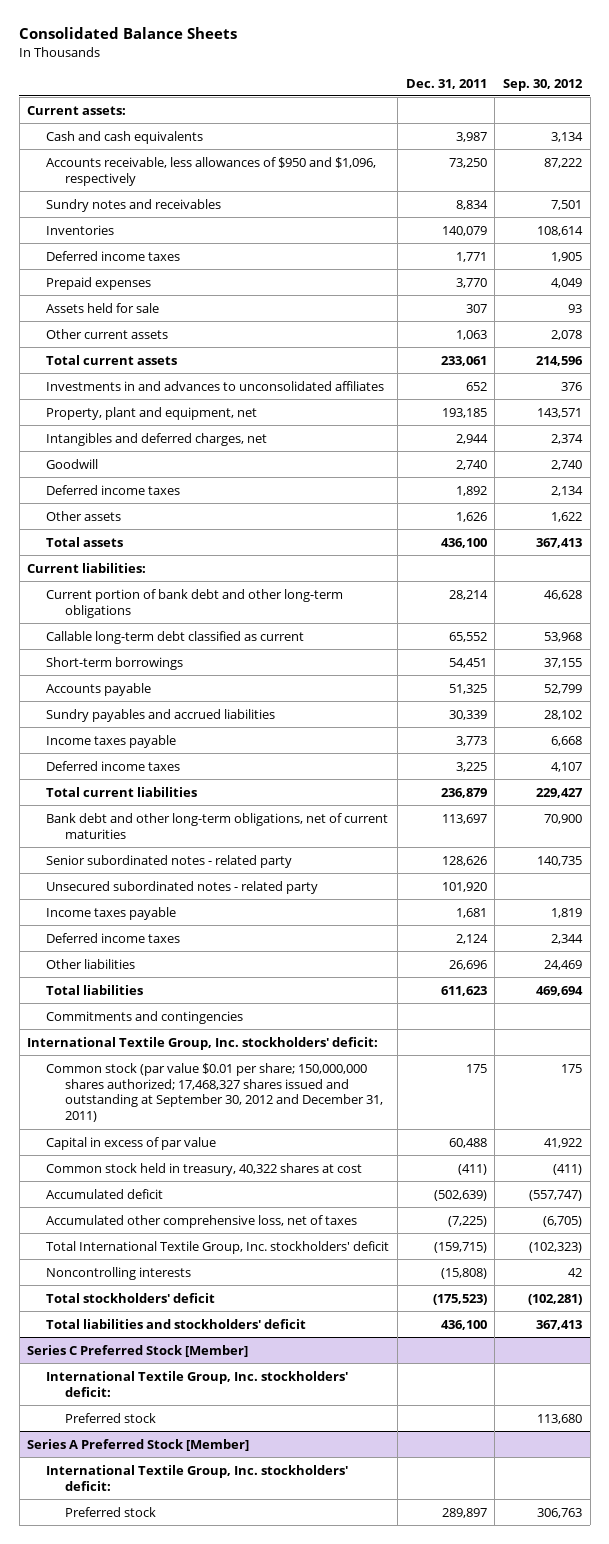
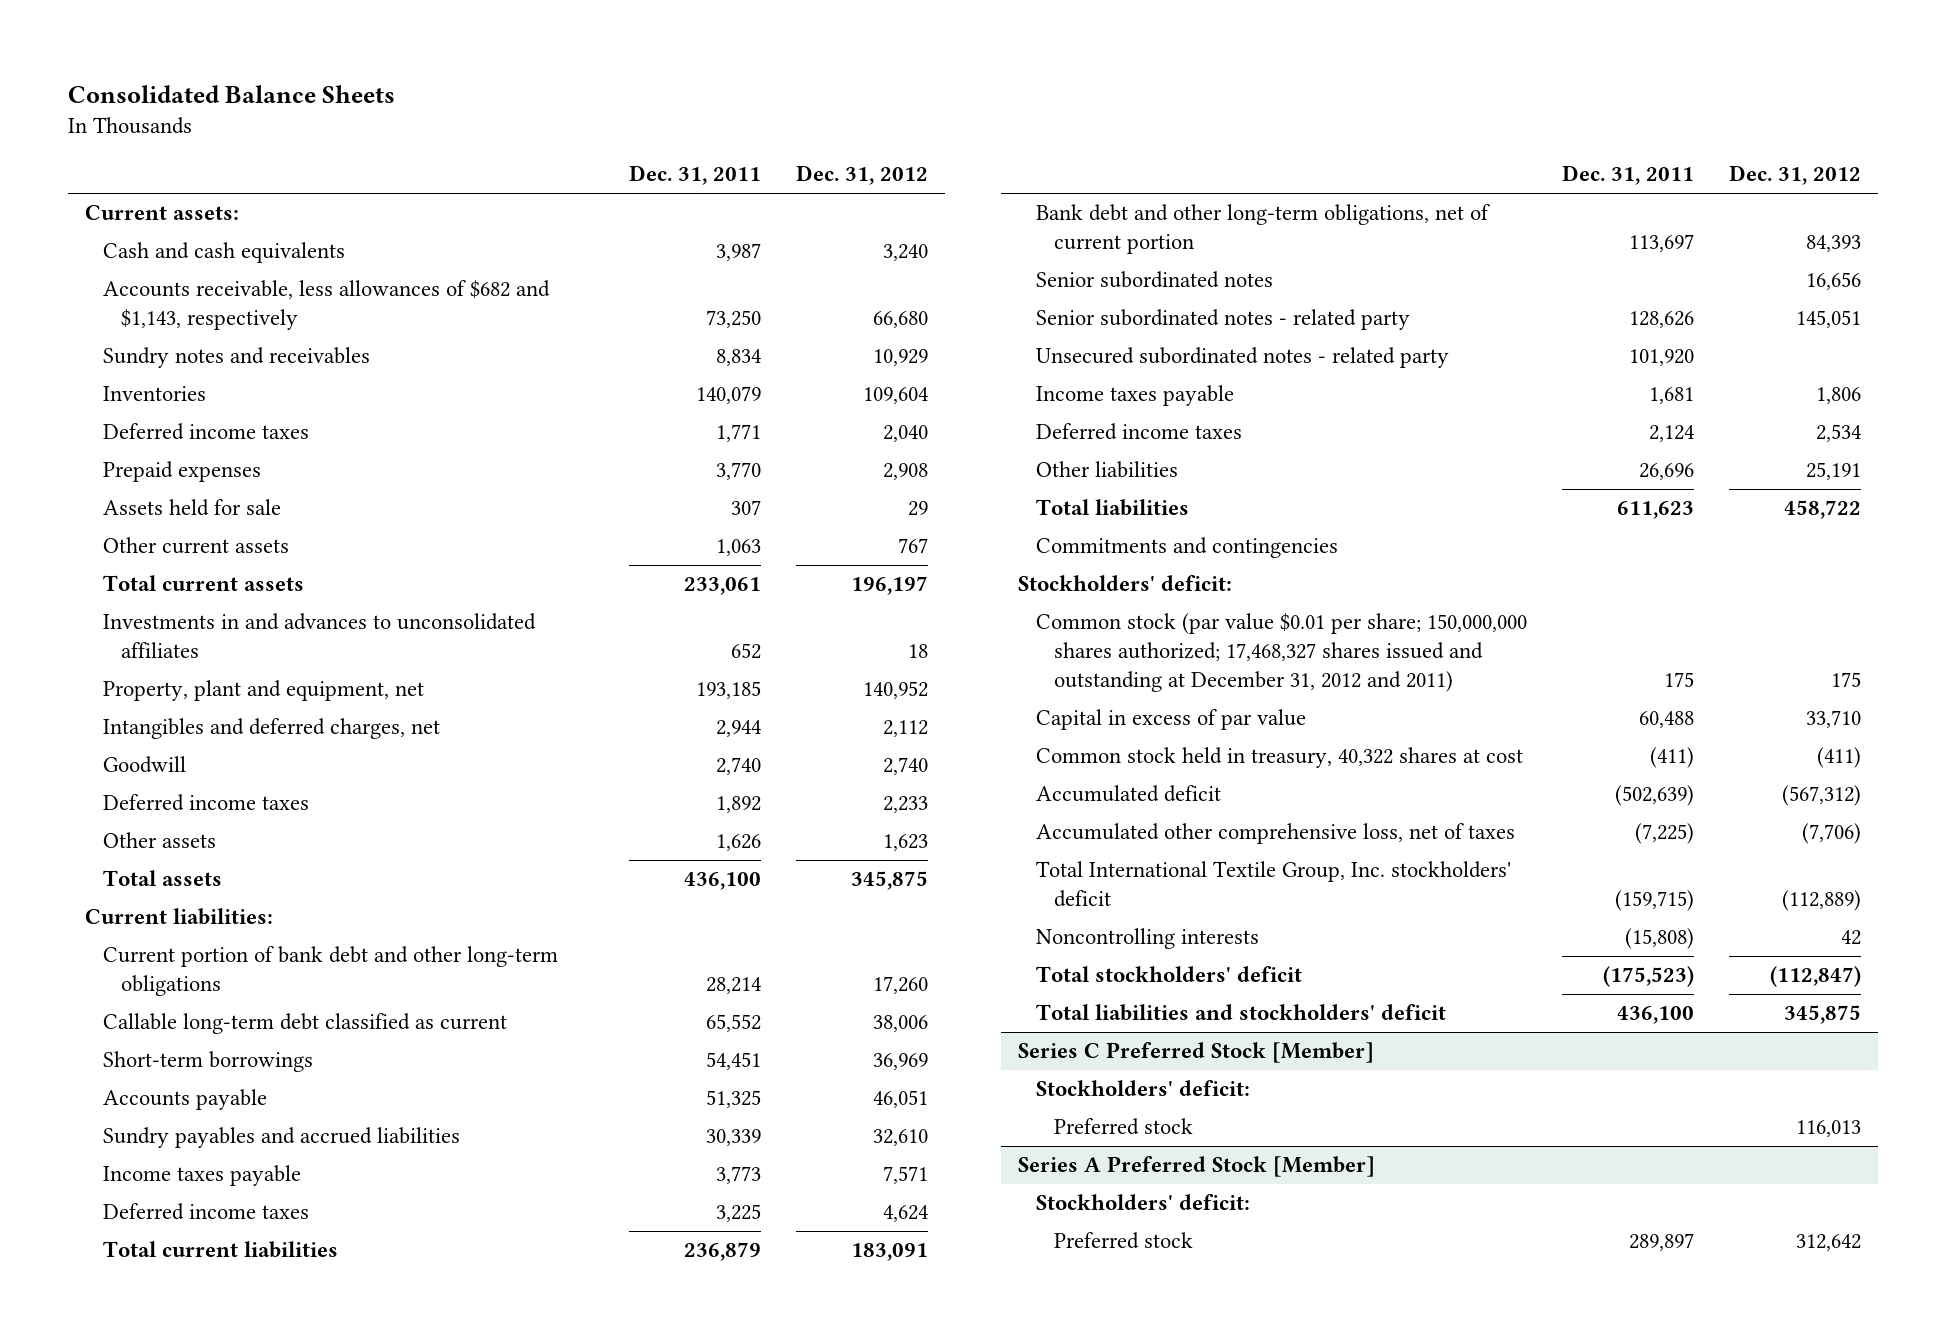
[503,78,584,91] Sep. 30, 2012 -> none
none -> [795,165,928,186] Dec. 31, 2012
[46,156,377,186] Accounts receivable, less allowances of $950 and $1,096, respectively -> [103,280,551,331] Accounts receivable, less allowances of $682 and $1,143, respectively
[46,812,389,839] Bank debt and other long-term obligations, net of current maturities -> [1036,204,1491,255] Bank debt and other long-term obligations, net of current portion
none -> [1036,271,1274,289] Senior subordinated notes
[27,1036,379,1050] International Textile Group, Inc. stockholders' deficit: -> none
none -> [1018,575,1233,592] Stockholders' deficit:
[46,1062,384,1123] Common stock (par value $0.01 per share; 150,000,000 shares authorized; 17,468,327 shares issued and outstanding at September 30, 2012 and December 31, 2011) -> [1036,613,1528,693] Common stock (par value $0.01 per share; 150,000,000 shares authorized; 17,468,327 shares issued and outstanding at December 31, 2012 and 2011)
[46,1370,349,1397] International Textile Group, Inc. stockholders' deficit: -> none
none -> [1036,1080,1251,1097] Stockholders' deficit:
[46,1464,349,1491] International Textile Group, Inc. stockholders' deficit: -> none
none -> [1036,1194,1251,1211] Stockholders' deficit:

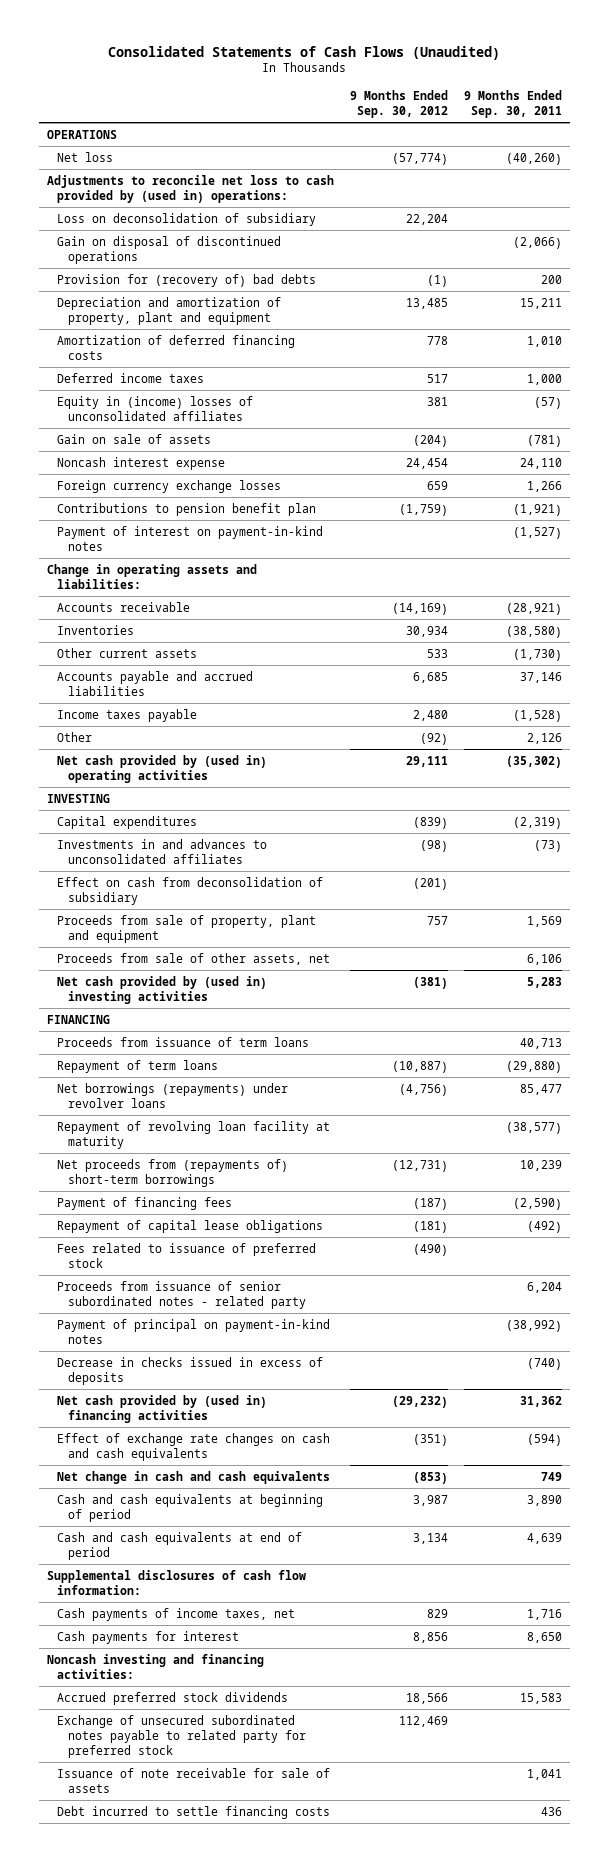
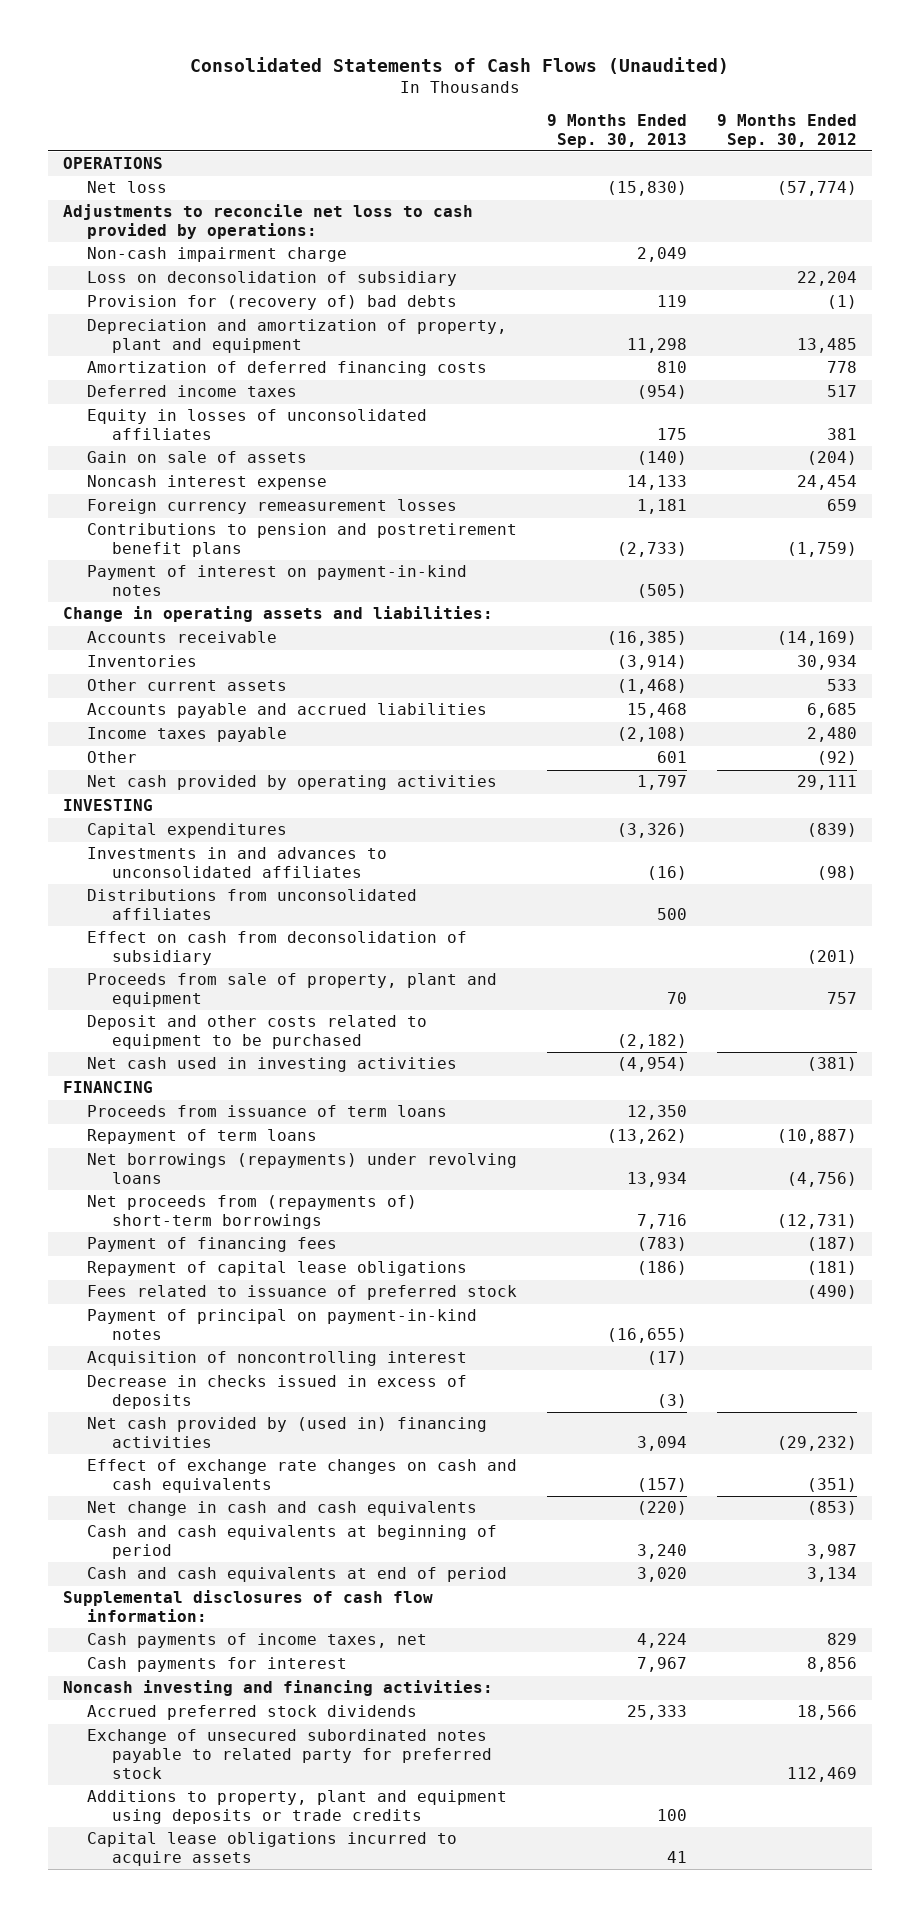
[463,89,562,118] 9 Months Ended Sep. 30, 2011 -> none
none -> [547,114,688,148] 9 Months Ended Sep. 30, 2013
[46,174,334,203] Adjustments to reconcile net loss to cash provided by (used in) operations: -> [62,204,473,240] Adjustments to reconcile net loss to cash provided by operations:
none -> [87,247,348,263] Non-cash impairment charge
[57,235,282,264] Gain on disposal of discontinued operations -> none
[57,395,254,421] Equity in (income) losses of unconsolidated affiliates -> [87,409,428,441] Equity in losses of unconsolidated affiliates
[57,479,282,493] Foreign currency exchange losses -> [87,499,458,515] Foreign currency remeasurement losses
[57,502,317,516] Contributions to pension benefit plan -> [87,523,518,558] Contributions to pension and postretirement benefit plans
[57,754,268,783] Net cash provided by (used in) operating activities -> [87,775,498,791] Net cash provided by operating activities
none -> [87,889,418,921] Distributions from unconsolidated affiliates
[57,952,331,965] Proceeds from sale of other assets, net -> none
none -> [87,1015,428,1050] Deposit and other costs related to equipment to be purchased
[57,975,268,1004] Net cash provided by (used in) investing activities -> [87,1057,458,1073] Net cash used in investing activities
[57,1120,331,1149] Repayment of revolving loan facility at maturity -> none
[57,1082,289,1108] Net borrowings (repayments) under revolver loans -> [87,1153,518,1185] Net borrowings (repayments) under revolving loans
[57,1280,306,1309] Proceeds from issuance of senior subordinated notes - related party -> none
none -> [87,1351,468,1367] Acquisition of noncontrolling interest
[57,1767,331,1793] Issuance of note receivable for sale of assets -> none
[57,1805,331,1819] Debt incurred to settle financing costs -> none
none -> [87,1790,508,1825] Additions to property, plant and equipment using deposits or trade credits
none -> [87,1832,458,1867] Capital lease obligations incurred to acquire assets

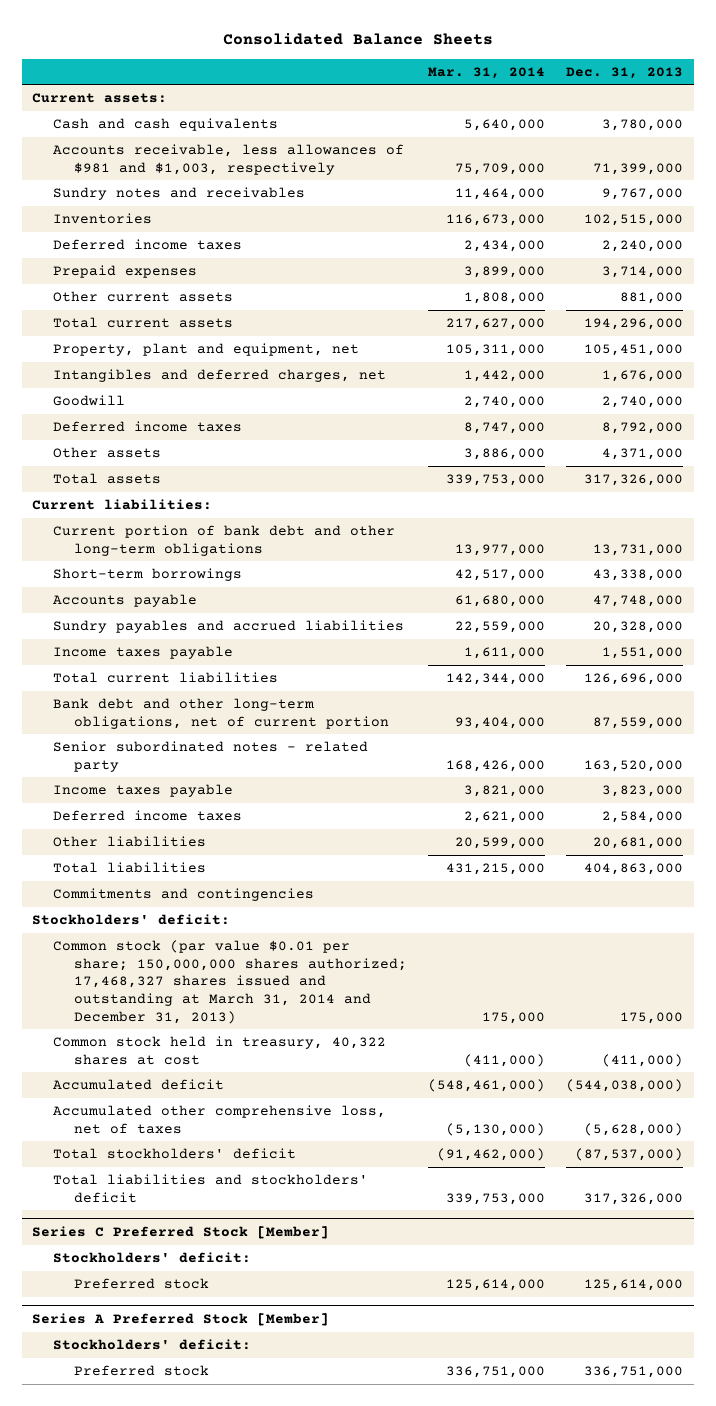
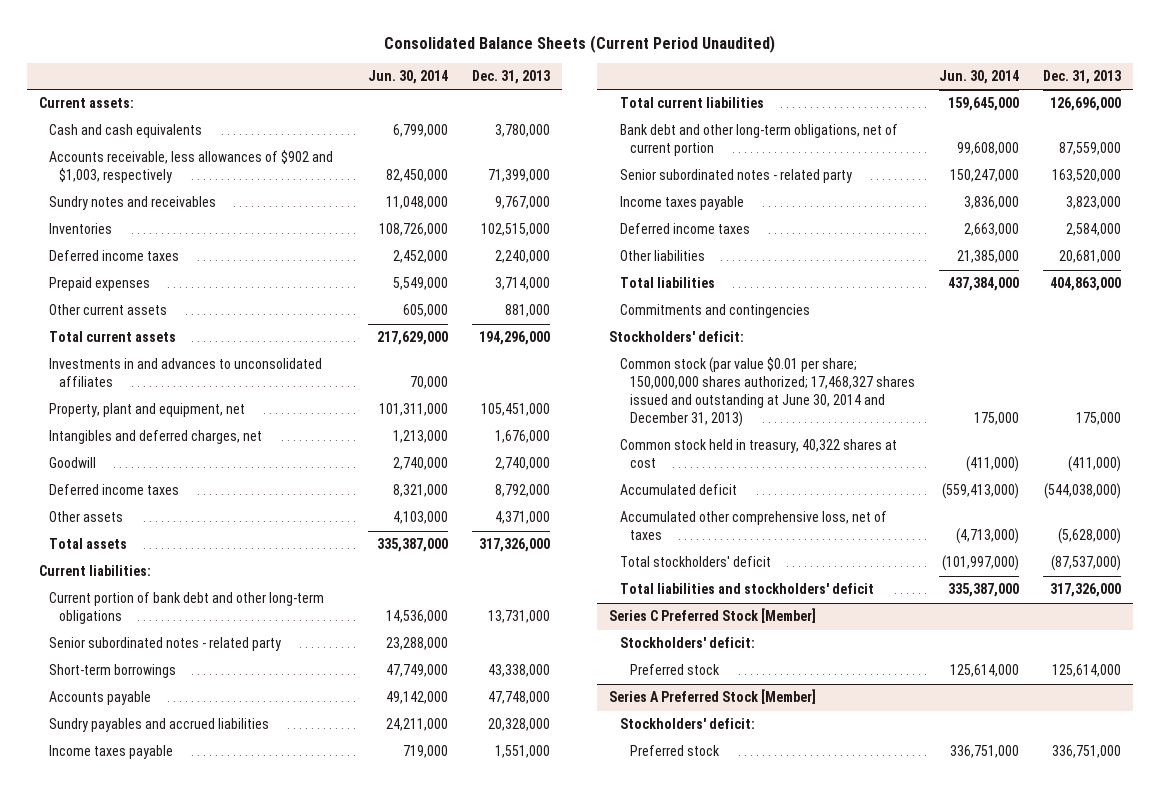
[222,33,493,46] Consolidated Balance Sheets -> [383,34,775,53] Consolidated Balance Sheets (Current Period Unaudited)
[428,66,546,79] Mar. 31, 2014 -> none
none -> [368,69,449,84] Jun. 30, 2014
[53,144,405,175] Accounts receivable, less allowances of $981 and $1,003, respectively -> [48,150,333,184] Accounts receivable, less allowances of $902 and $1,003, respectively
none -> [48,358,322,388] Investments in and advances to unconsolidated affiliates
none -> [48,637,281,652] Senior subordinated notes - related party
[53,940,407,1024] Common stock (par value $0.01 per share; 150,000,000 shares authorized; 17,468,327 shares issued and outstanding at March 31, 2014 and December 31, 2013) -> [619,357,915,428] Common stock (par value $0.01 per share; 150,000,000 shares authorized; 17,468,327 shares issued and outstanding at June 30, 2014 and December 31, 2013)

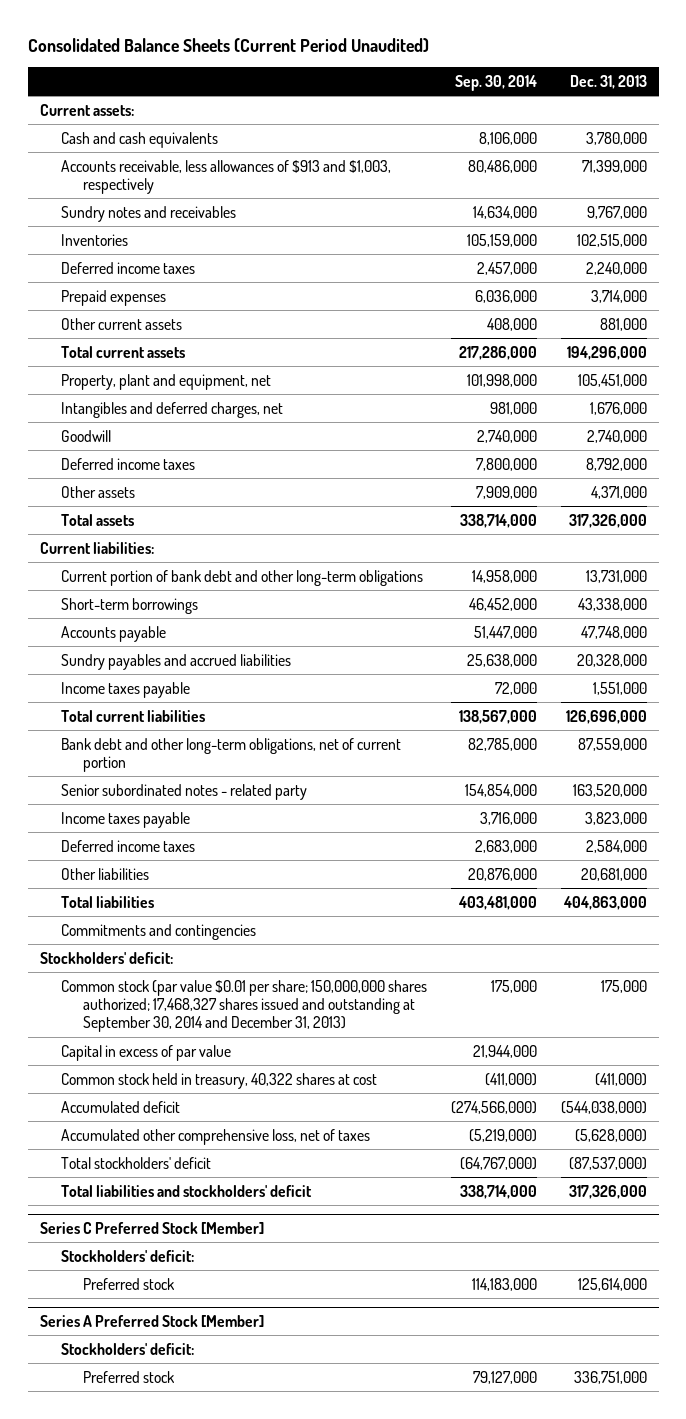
[368,69,449,84] Jun. 30, 2014 -> none
none -> [455,74,538,91] Sep. 30, 2014
[48,150,333,184] Accounts receivable, less allowances of $902 and $1,003, respectively -> [61,159,392,194] Accounts receivable, less allowances of $913 and $1,003, respectively
[48,358,322,388] Investments in and advances to unconsolidated affiliates -> none
[48,637,281,652] Senior subordinated notes - related party -> none
[619,357,915,428] Common stock (par value $0.01 per share; 150,000,000 shares authorized; 17,468,327 shares issued and outstanding at June 30, 2014 and December 31, 2013) -> [61,979,428,1033] Common stock (par value $0.01 per share; 150,000,000 shares authorized; 17,468,327 shares issued and outstanding at September 30, 2014 and December 31, 2013)
none -> [61,1044,232,1061] Capital in excess of par value

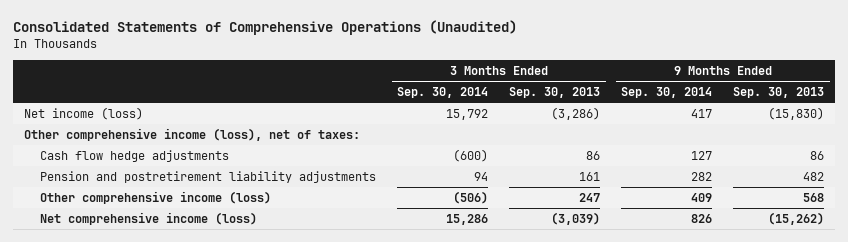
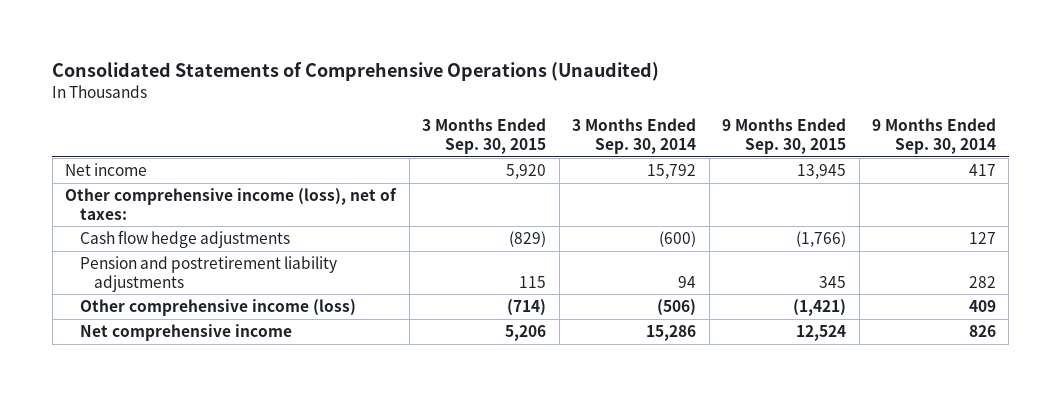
[509,87,601,99] Sep. 30, 2013 -> none
[733,87,825,99] Sep. 30, 2013 -> none
none -> [422,118,547,154] 3 Months Ended Sep. 30, 2015
none -> [722,118,847,154] 9 Months Ended Sep. 30, 2015
[23,106,143,120] Net income (loss) -> [65,162,148,176] Net income
[40,211,258,225] Net comprehensive income (loss) -> [79,323,292,341] Net comprehensive income

